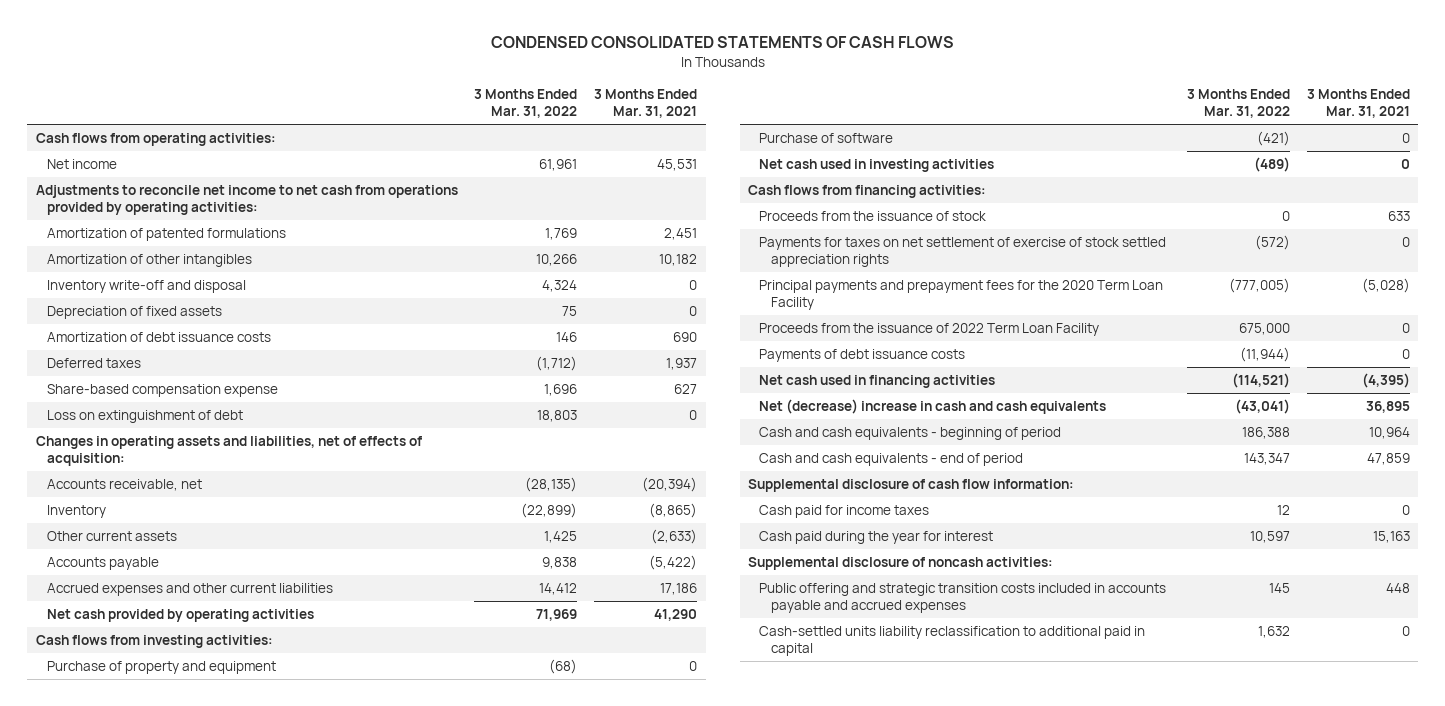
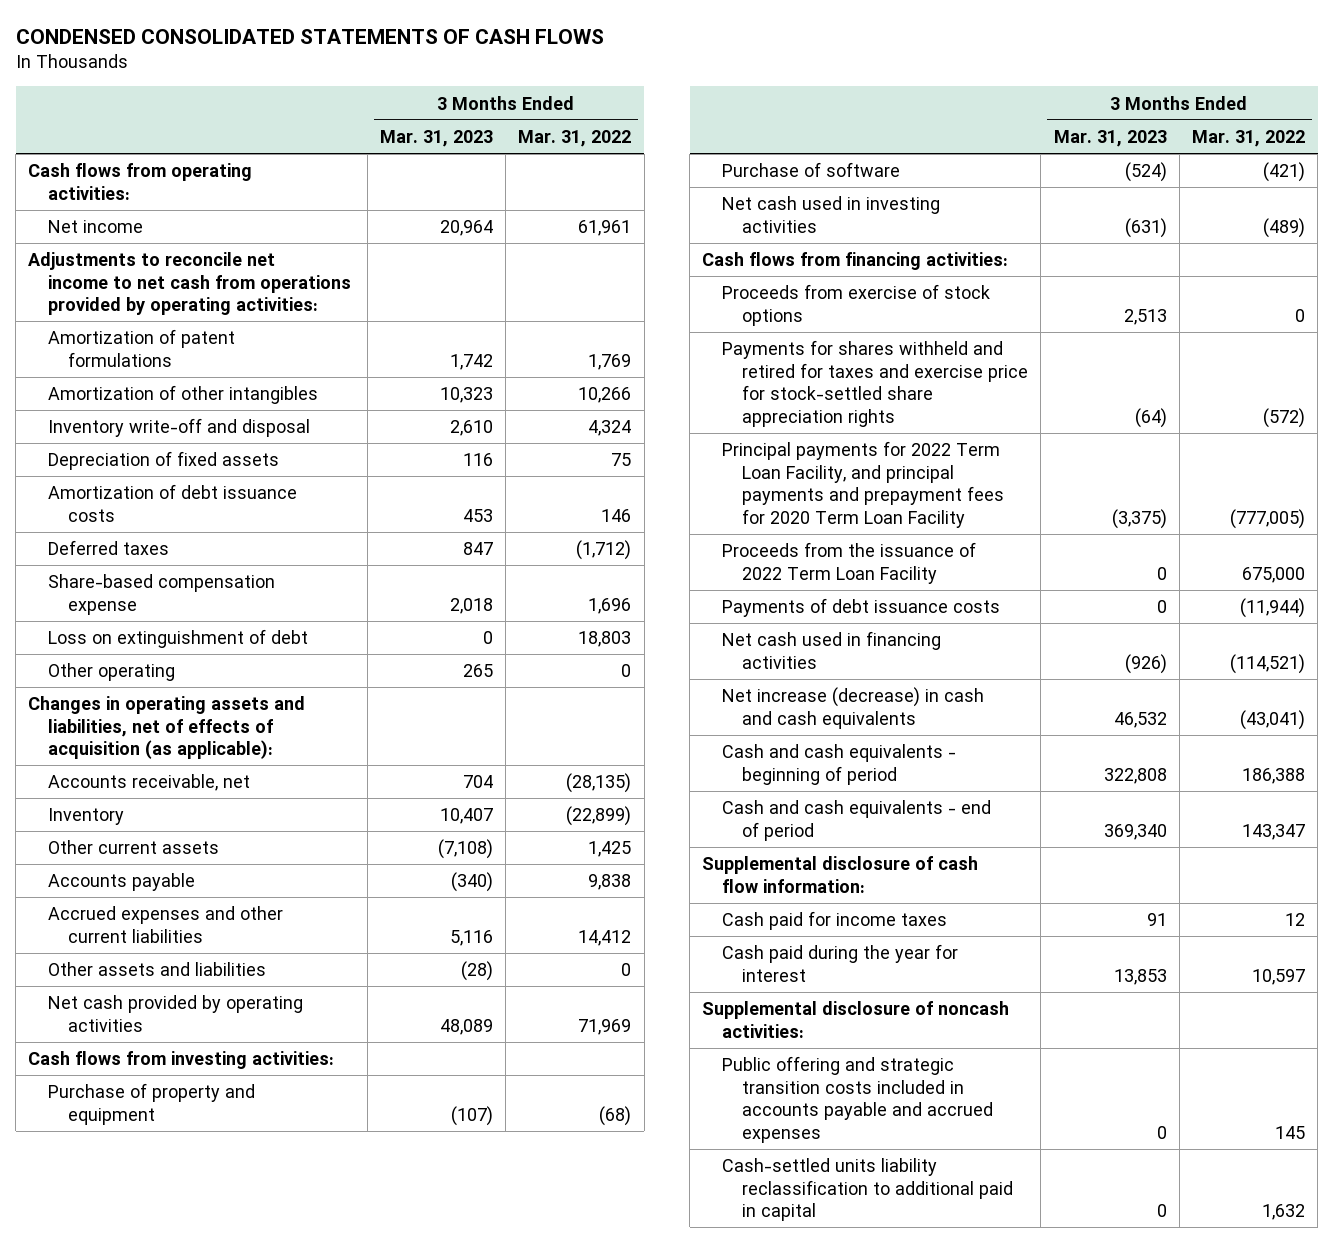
[594,88,698,118] 3 Months Ended Mar. 31, 2021 -> none
none -> [379,130,493,148] Mar. 31, 2023
[46,228,286,242] Amortization of patented formulations -> [48,329,236,367] Amortization of patent formulations
none -> [48,663,176,682] Other operating
[35,436,422,467] Changes in operating assets and liabilities, net of effects of acquisition: -> [28,696,306,760] Changes in operating assets and liabilities, net of effects of acquisition (as applicable):
none -> [48,962,267,977] Other assets and liabilities
[759,211,987,222] Proceeds from the issuance of stock -> [722,284,991,326] Proceeds from exercise of stock options
[759,237,1167,268] Payments for taxes on net settlement of exercise of stock settled appreciation rights -> [722,340,1029,427] Payments for shares withheld and retired for taxes and exercise price for stock-settled share appreciation rights
[759,280,1164,311] Principal payments and prepayment fees for the 2020 Term Loan Facility -> [722,441,1005,528] Principal payments for 2022 Term Loan Facility, and principal payments and prepayment fees for 2020 Term Loan Facility
[759,399,1107,415] Net (decrease) increase in cash and cash equivalents -> [722,687,985,729] Net increase (decrease) in cash and cash equivalents

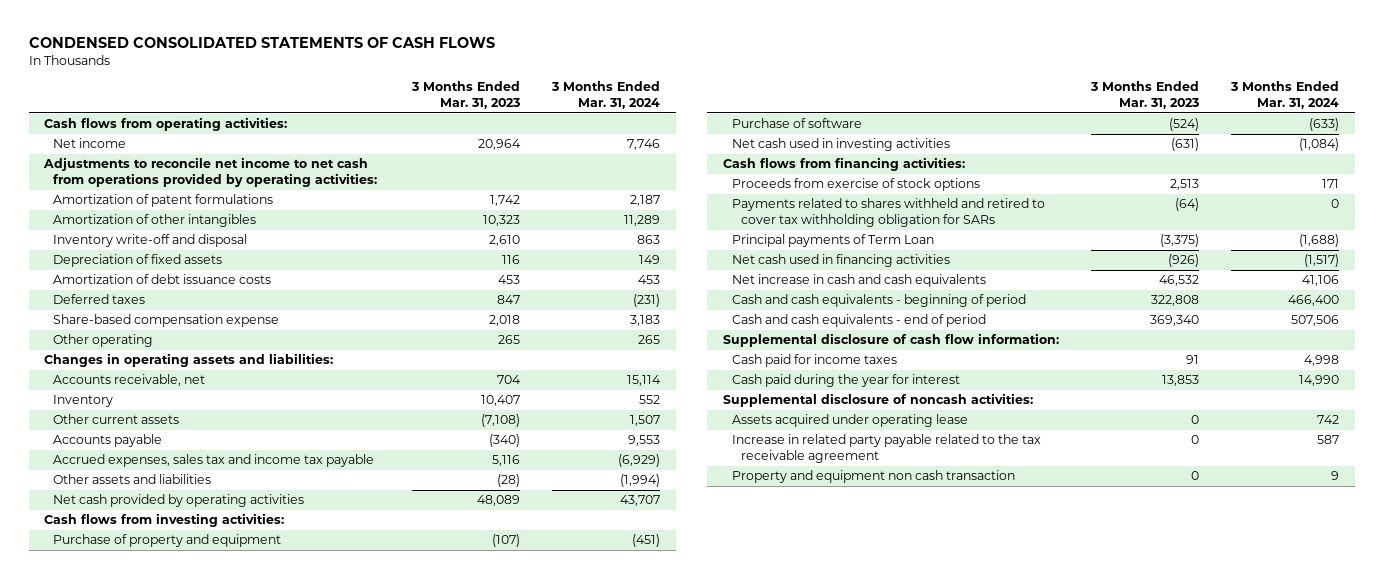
[518,130,632,148] Mar. 31, 2022 -> none
none -> [551,81,661,109] 3 Months Ended Mar. 31, 2024
[48,629,309,649] Loss on extinguishment of debt -> none
[28,696,306,760] Changes in operating assets and liabilities, net of effects of acquisition (as applicable): -> [44,353,334,368] Changes in operating assets and liabilities:
[48,906,284,943] Accrued expenses and other current liabilities -> [53,454,375,468] Accrued expenses, sales tax and income tax payable
[722,542,977,584] Proceeds from the issuance of 2022 Term Loan Facility -> none
[722,598,1001,618] Payments of debt issuance costs -> none
[722,340,1029,427] Payments for shares withheld and retired for taxes and exercise price for stock-settled share appreciation rights -> [732,198,1046,227] Payments related to shares withheld and retired to cover tax withholding obligation for SARs
[722,441,1005,528] Principal payments for 2022 Term Loan Facility, and principal payments and prepayment fees for 2020 Term Loan Facility -> [732,234,935,248] Principal payments of Term Loan
[722,687,985,729] Net increase (decrease) in cash and cash equivalents -> [732,274,987,288] Net increase in cash and cash equivalents
[722,1056,994,1143] Public offering and strategic transition costs included in accounts payable and accrued expenses -> none
[722,1158,1014,1222] Cash-settled units liability reclassification to additional paid in capital -> none
none -> [732,414,969,428] Assets acquired under operating lease
none -> [732,434,1042,463] Increase in related party payable related to the tax receivable agreement
none -> [732,470,1016,484] Property and equipment non cash transaction

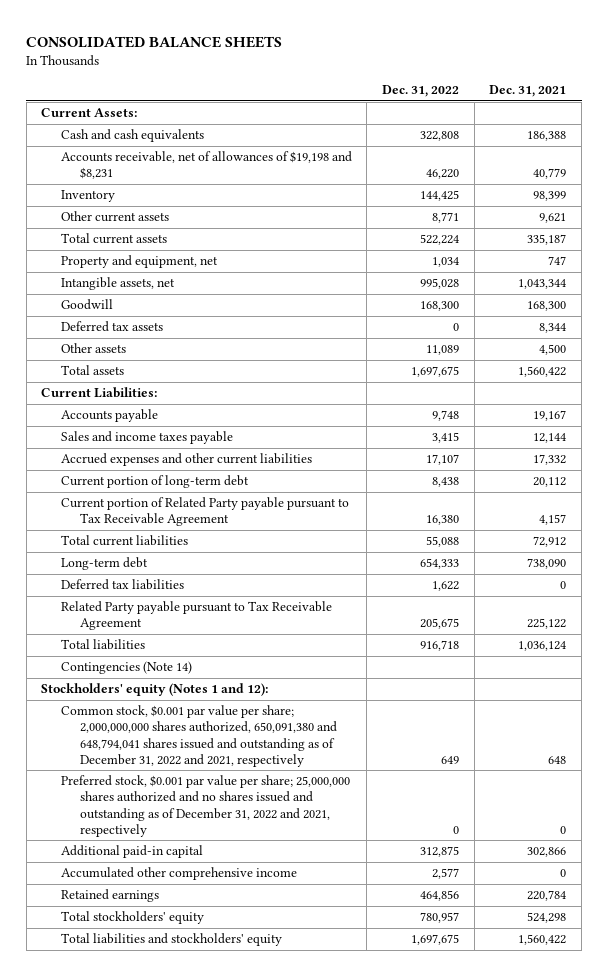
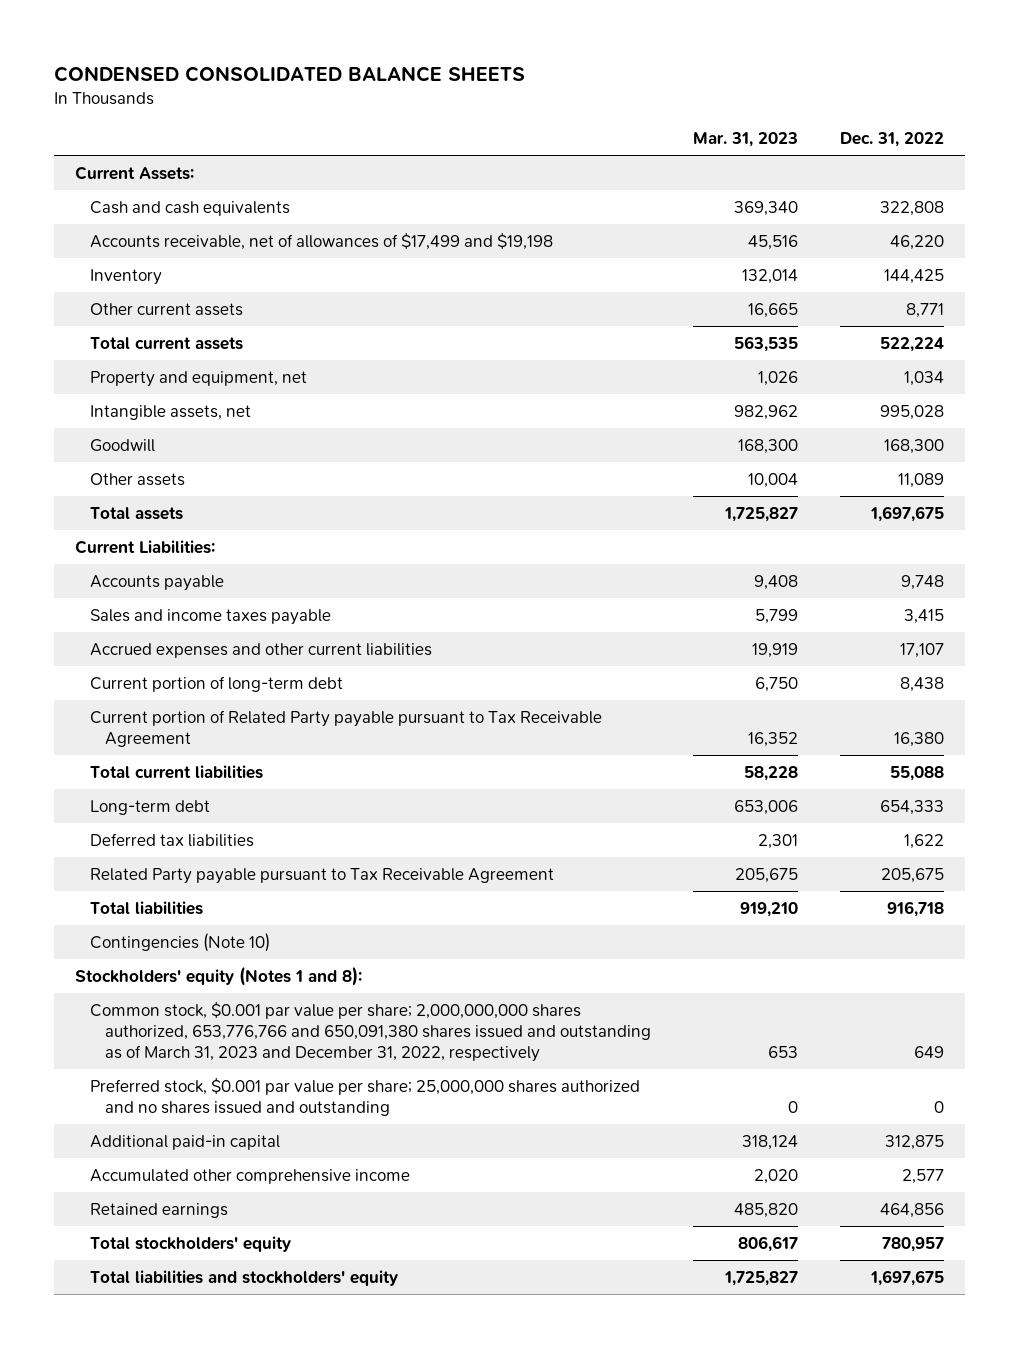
[26,36,283,49] CONSOLIDATED BALANCE SHEETS -> [54,65,526,82] CONDENSED CONSOLIDATED BALANCE SHEETS
[489,84,567,97] Dec. 31, 2021 -> none
none -> [693,132,799,148] Mar. 31, 2023
[60,151,352,180] Accounts receivable, net of allowances of $19,198 and $8,231 -> [90,232,554,250] Accounts receivable, net of allowances of $17,499 and $19,198
[60,321,163,333] Deferred tax assets -> none
[60,661,192,675] Contingencies (Note 14) -> [90,932,271,952] Contingencies (Note 10)
[41,683,269,697] Stockholders' equity (Notes 1 and 12): -> [75,965,363,986] Stockholders' equity (Notes 1 and 8):
[60,705,337,767] Common stock, $0.001 par value per share; 2,000,000,000 shares authorized, 650,091,380 and 648,794,041 shares issued and outstanding as of December 31, 2022 and 2021, respectively -> [90,1001,652,1063] Common stock, $0.001 par value per share; 2,000,000,000 shares authorized, 653,776,766 and 650,091,380 shares issued and outstanding as of March 31, 2023 and December 31, 2022, respectively
[60,775,350,837] Preferred stock, $0.001 par value per share; 25,000,000 shares authorized and no shares issued and outstanding as of December 31, 2022 and 2021, respectively -> [90,1077,641,1116] Preferred stock, $0.001 par value per share; 25,000,000 shares authorized and no shares issued and outstanding

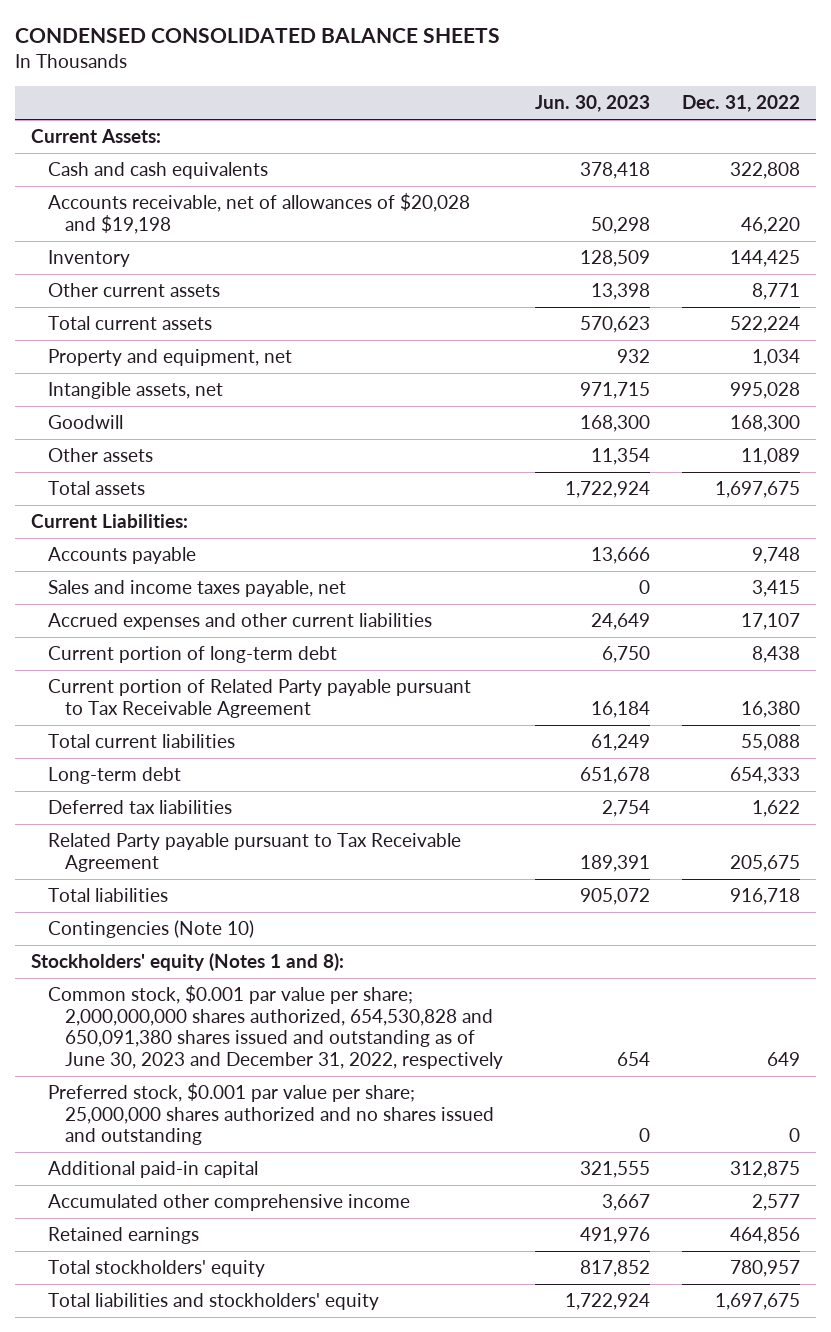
[693,132,799,148] Mar. 31, 2023 -> none
none -> [534,95,650,113] Jun. 30, 2023
[90,232,554,250] Accounts receivable, net of allowances of $17,499 and $19,198 -> [47,193,470,234] Accounts receivable, net of allowances of $20,028 and $19,198
[90,608,332,625] Sales and income taxes payable -> [47,580,346,598] Sales and income taxes payable, net
[90,1001,652,1063] Common stock, $0.001 par value per share; 2,000,000,000 shares authorized, 653,776,766 and 650,091,380 shares issued and outstanding as of March 31, 2023 and December 31, 2022, respectively -> [47,985,503,1069] Common stock, $0.001 par value per share; 2,000,000,000 shares authorized, 654,530,828 and 650,091,380 shares issued and outstanding as of June 30, 2023 and December 31, 2022, respectively

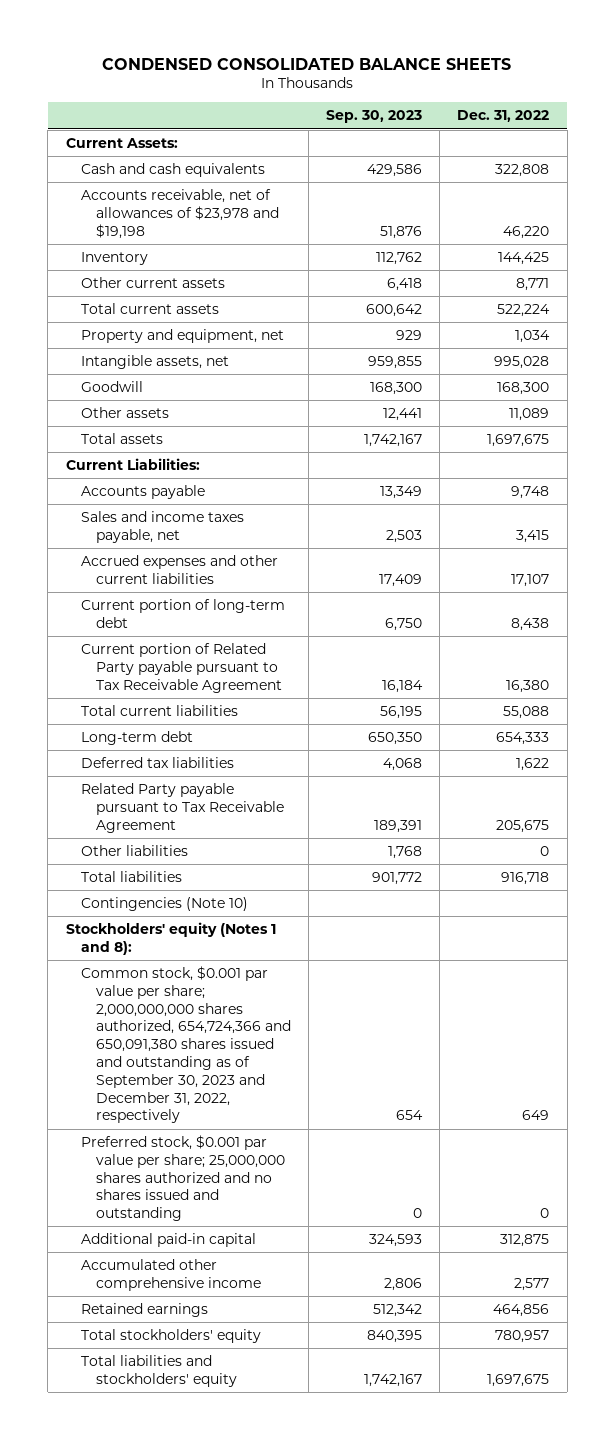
[534,95,650,113] Jun. 30, 2023 -> none
none -> [326,110,423,124] Sep. 30, 2023
[47,193,470,234] Accounts receivable, net of allowances of $20,028 and $19,198 -> [80,189,279,239] Accounts receivable, net of allowances of $23,978 and $19,198
none -> [80,845,188,857] Other liabilities
[47,985,503,1069] Common stock, $0.001 par value per share; 2,000,000,000 shares authorized, 654,530,828 and 650,091,380 shares issued and outstanding as of June 30, 2023 and December 31, 2022, respectively -> [80,966,291,1124] Common stock, $0.001 par value per share; 2,000,000,000 shares authorized, 654,724,366 and 650,091,380 shares issued and outstanding as of September 30, 2023 and December 31, 2022, respectively

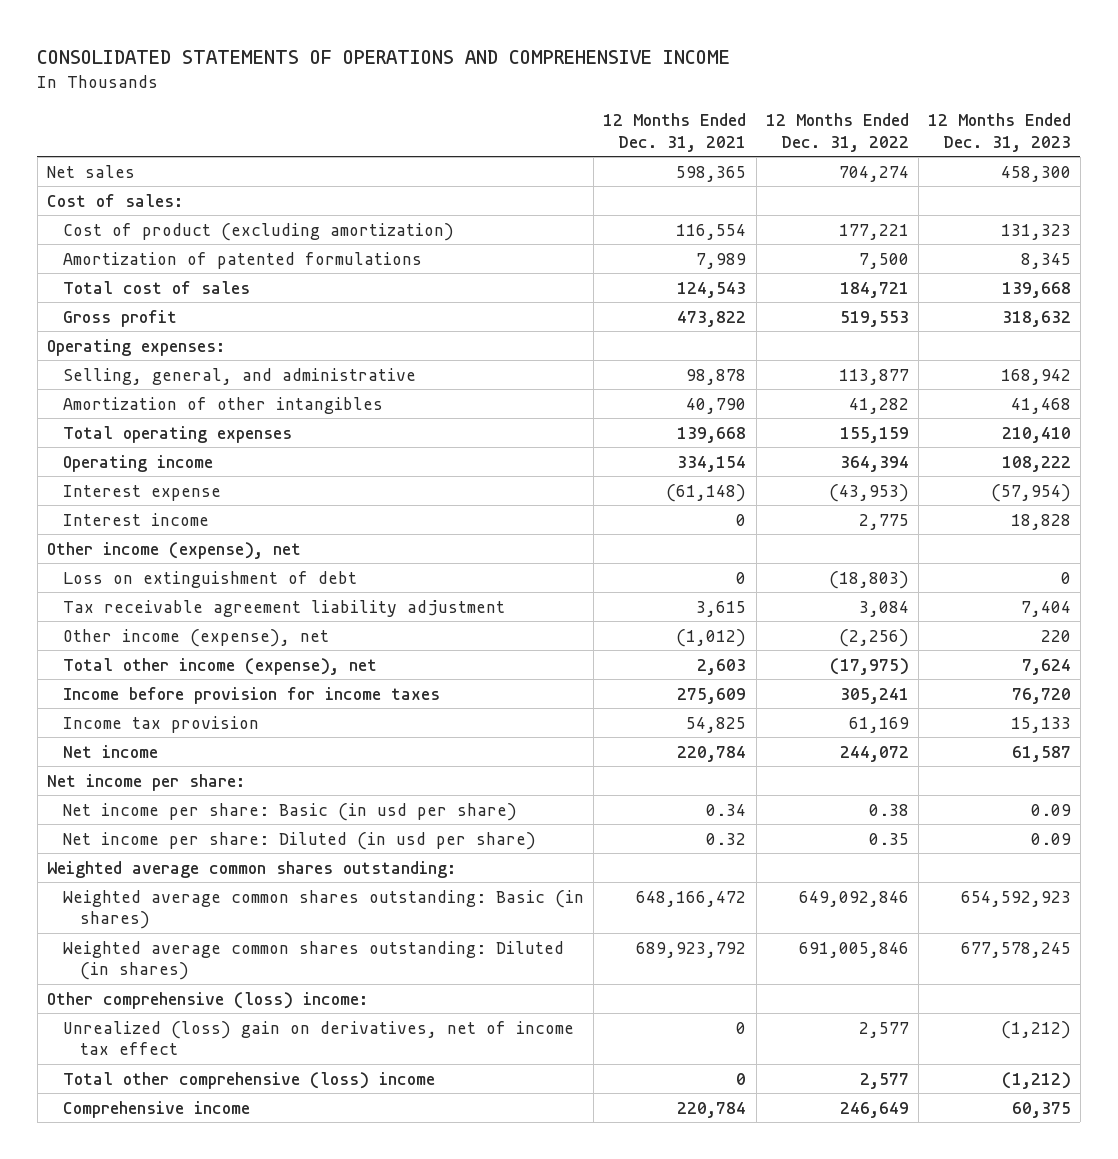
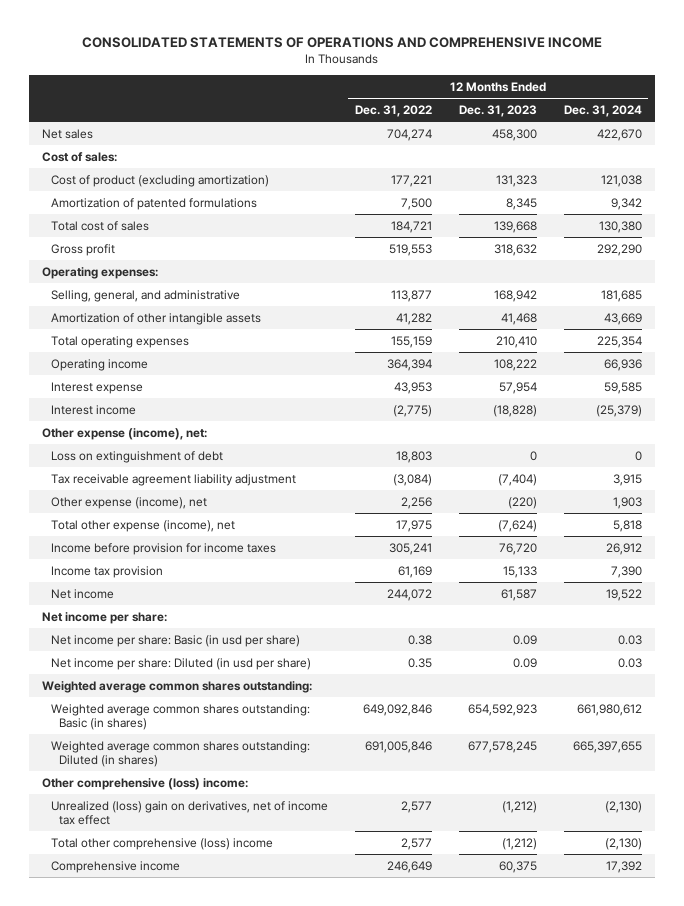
[603,113,747,152] 12 Months Ended Dec. 31, 2021 -> none
none -> [563,104,642,117] Dec. 31, 2024
[63,396,384,414] Amortization of other intangibles -> [50,312,261,325] Amortization of other intangible assets
[828,483,909,502] (43,953) -> [393,381,432,394] 43,953
[990,483,1071,502] (57,954) -> [498,381,537,394] 57,954
[858,513,909,530] 2,775 -> [392,404,432,417] (2,775)
[1010,513,1071,530] 18,828 -> [492,404,537,417] (18,828)
[46,541,301,559] Other income (expense), net -> [42,427,208,440] Other expense (income), net:
[828,570,909,589] (18,803) -> [395,450,432,463] 18,803
[858,600,909,617] 3,084 -> [392,473,432,486] (3,084)
[1020,600,1071,617] 7,404 -> [497,473,537,486] (7,404)
[63,628,330,647] Other income (expense), net -> [50,496,207,509] Other expense (income), net
[838,628,909,647] (2,256) -> [400,496,432,509] 2,256
[1040,629,1071,642] 220 -> [507,496,537,509] (220)
[63,657,378,675] Total other income (expense), net -> [50,519,235,532] Total other expense (income), net
[829,657,909,675] (17,975) -> [395,519,432,532] 17,975
[1021,658,1071,675] 7,624 -> [497,519,537,532] (7,624)

